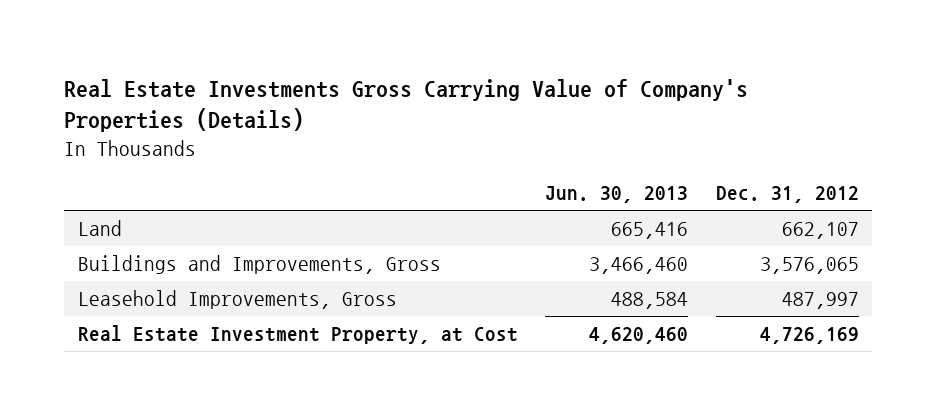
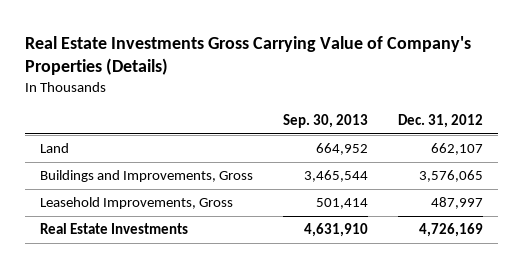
[545,185,689,203] Jun. 30, 2013 -> none
none -> [282,114,368,129] Sep. 30, 2013
[77,325,518,345] Real Estate Investment Property, at Cost -> [40,223,189,235] Real Estate Investments

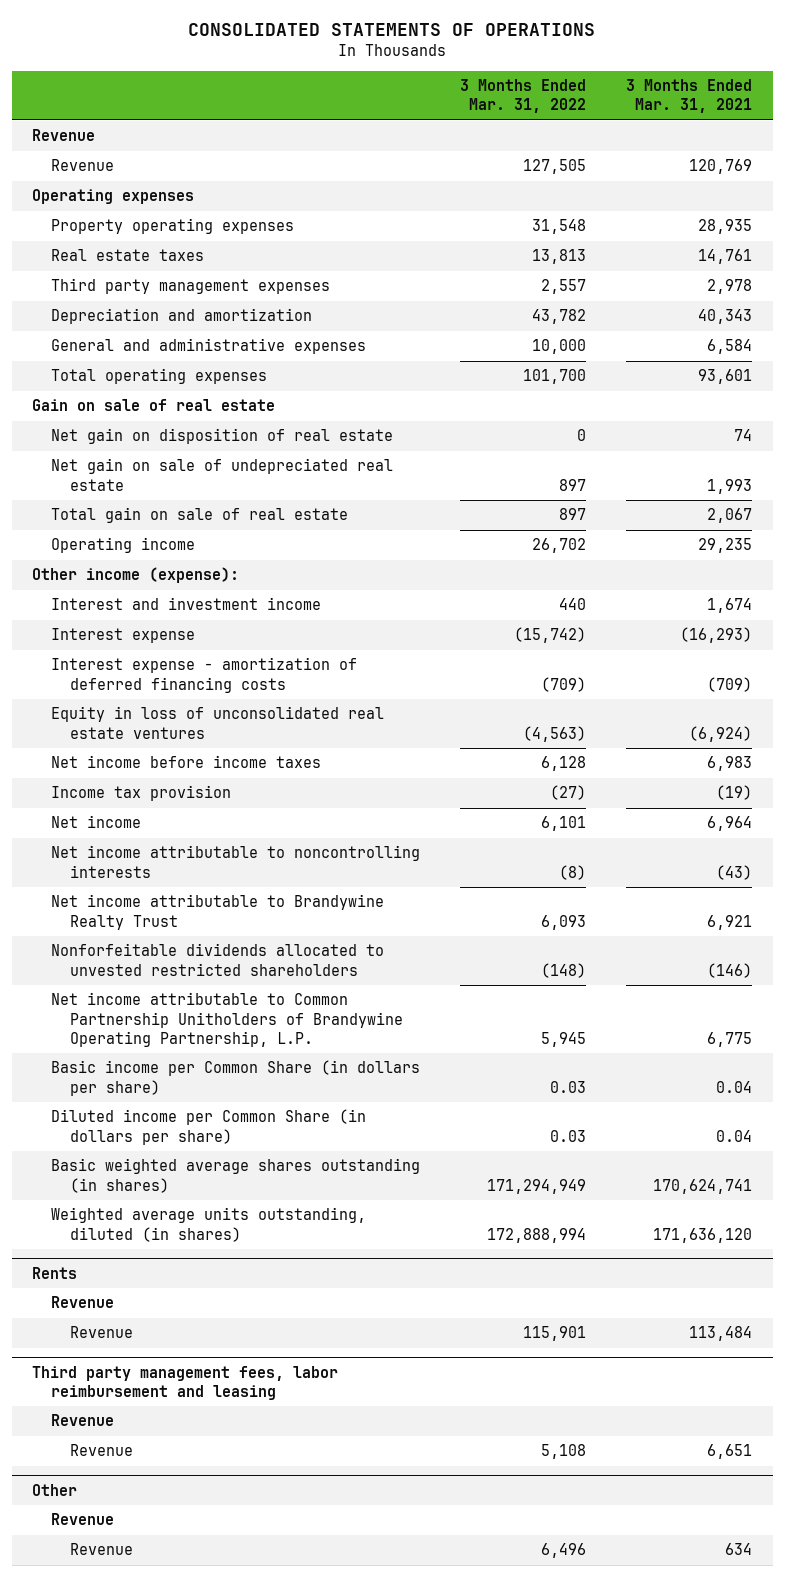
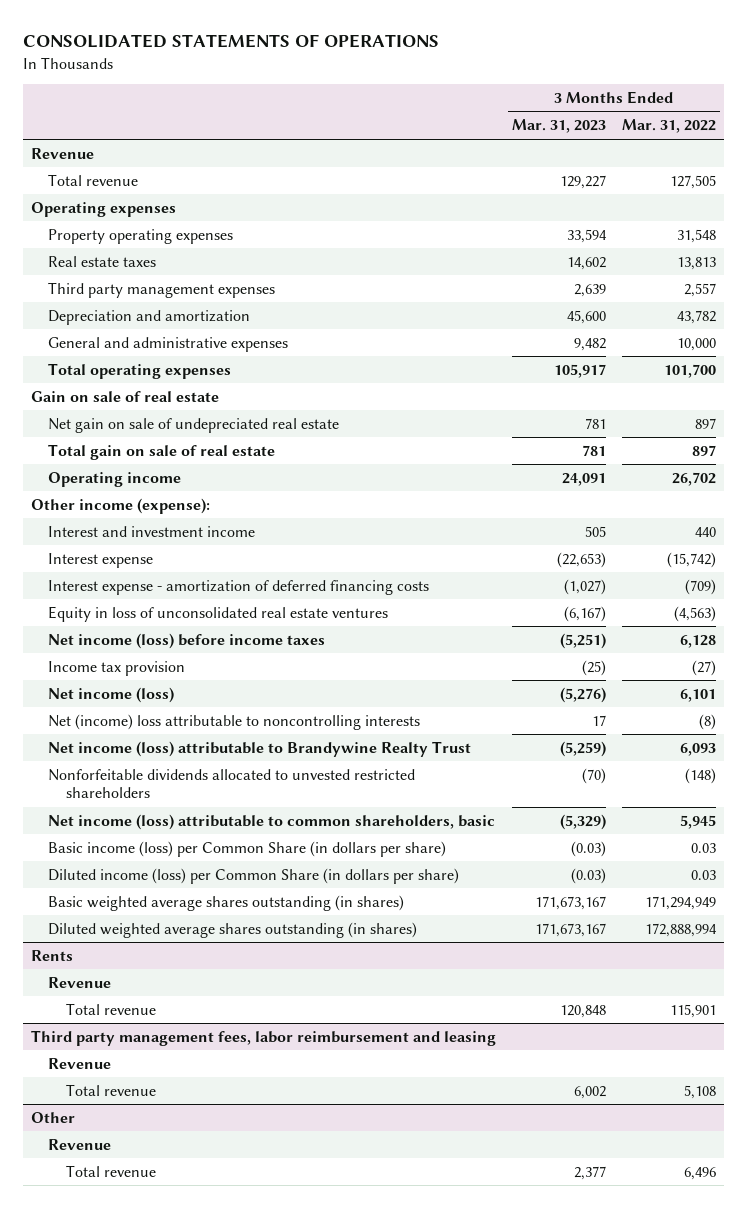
[626,79,753,114] 3 Months Ended Mar. 31, 2021 -> none
none -> [511,119,606,134] Mar. 31, 2023
[51,159,115,172] Revenue -> [48,173,139,186] Total revenue
[51,428,394,445] Net gain on disposition of real estate -> none
[51,755,322,769] Net income before income taxes -> [48,632,326,649] Net income (loss) before income taxes
[51,815,142,829] Net income -> [48,686,175,703] Net income (loss)
[51,845,421,878] Net income attributable to noncontrolling interests -> [48,713,421,730] Net (income) loss attributable to noncontrolling interests
[51,894,385,930] Net income attributable to Brandywine Realty Trust -> [48,740,472,757] Net income (loss) attributable to Brandywine Realty Trust
[51,992,403,1047] Net income attributable to Common Partnership Unitholders of Brandywine Operating Partnership, L.P. -> [48,813,496,830] Net income (loss) attributable to common shareholders, basic
[51,1060,421,1096] Basic income per Common Share (in dollars per share) -> [48,840,447,857] Basic income (loss) per Common Share (in dollars per share)
[51,1109,367,1145] Diluted income per Common Share (in dollars per share) -> [48,867,460,884] Diluted income (loss) per Common Share (in dollars per share)
[51,1207,367,1242] Weighted average units outstanding, diluted (in shares) -> [48,921,418,938] Diluted weighted average shares outstanding (in shares)
[69,1326,133,1339] Revenue -> [66,1002,157,1015] Total revenue
[69,1444,133,1457] Revenue -> [66,1083,157,1096] Total revenue
[69,1543,133,1556] Revenue -> [66,1164,157,1177] Total revenue

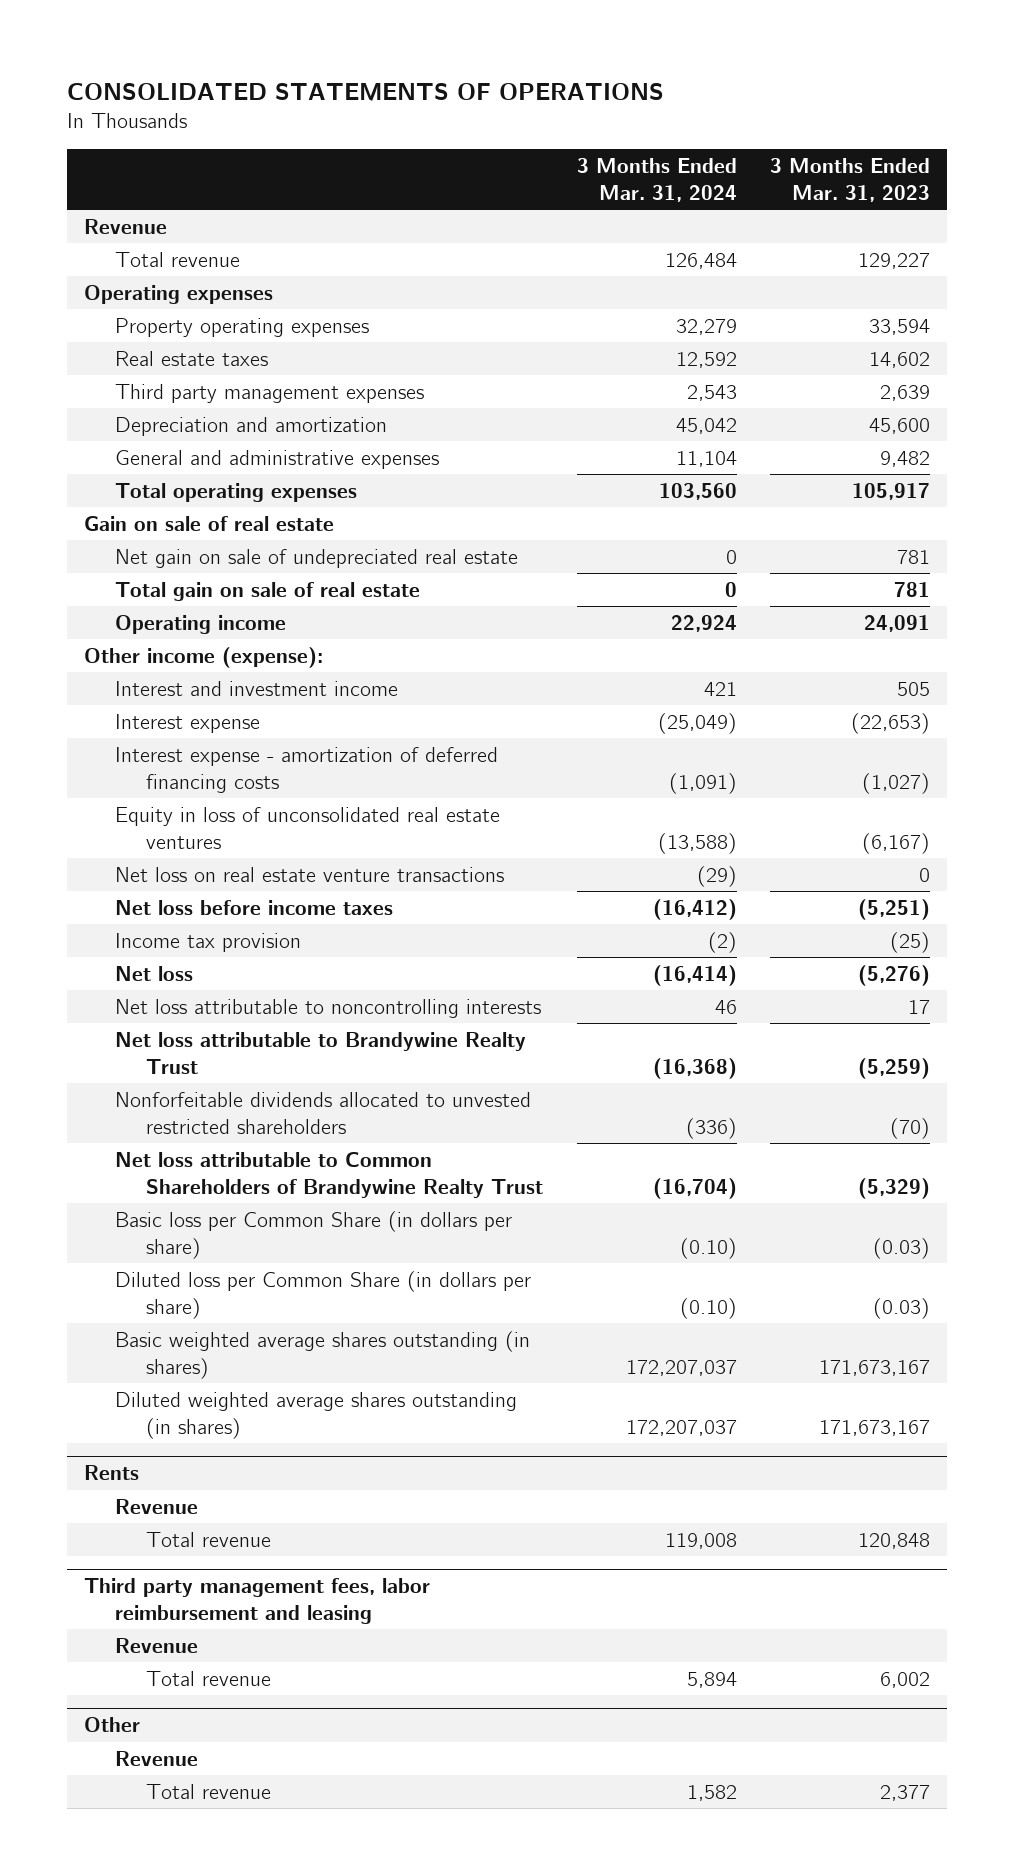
[621,119,716,134] Mar. 31, 2022 -> none
none -> [576,158,737,202] 3 Months Ended Mar. 31, 2024
none -> [115,866,505,882] Net loss on real estate venture transactions
[48,632,326,649] Net income (loss) before income taxes -> [115,899,394,915] Net loss before income taxes
[48,686,175,703] Net income (loss) -> [115,965,194,981] Net loss
[48,713,421,730] Net (income) loss attributable to noncontrolling interests -> [115,998,542,1018] Net loss attributable to noncontrolling interests
[48,740,472,757] Net income (loss) attributable to Brandywine Realty Trust -> [115,1031,527,1074] Net loss attributable to Brandywine Realty Trust
[48,813,496,830] Net income (loss) attributable to common shareholders, basic -> [115,1151,544,1198] Net loss attributable to Common Shareholders of Brandywine Realty Trust
[48,840,447,857] Basic income (loss) per Common Share (in dollars per share) -> [115,1210,513,1259] Basic loss per Common Share (in dollars per share)
[48,867,460,884] Diluted income (loss) per Common Share (in dollars per share) -> [115,1270,532,1319] Diluted loss per Common Share (in dollars per share)

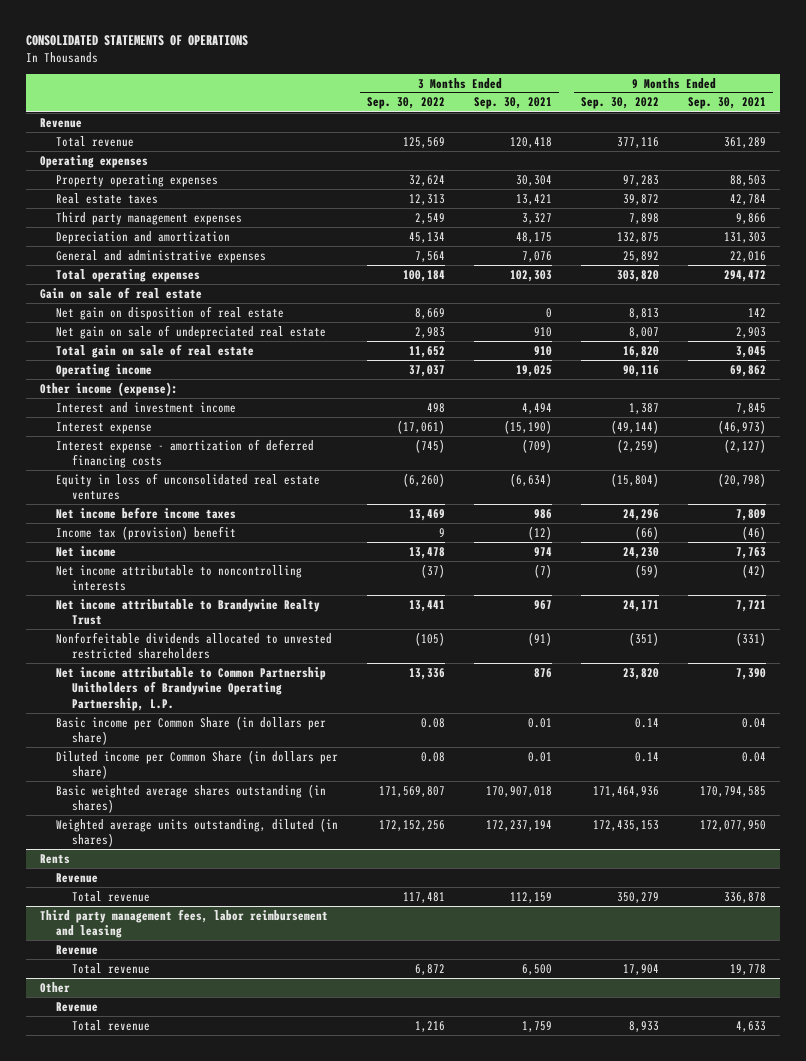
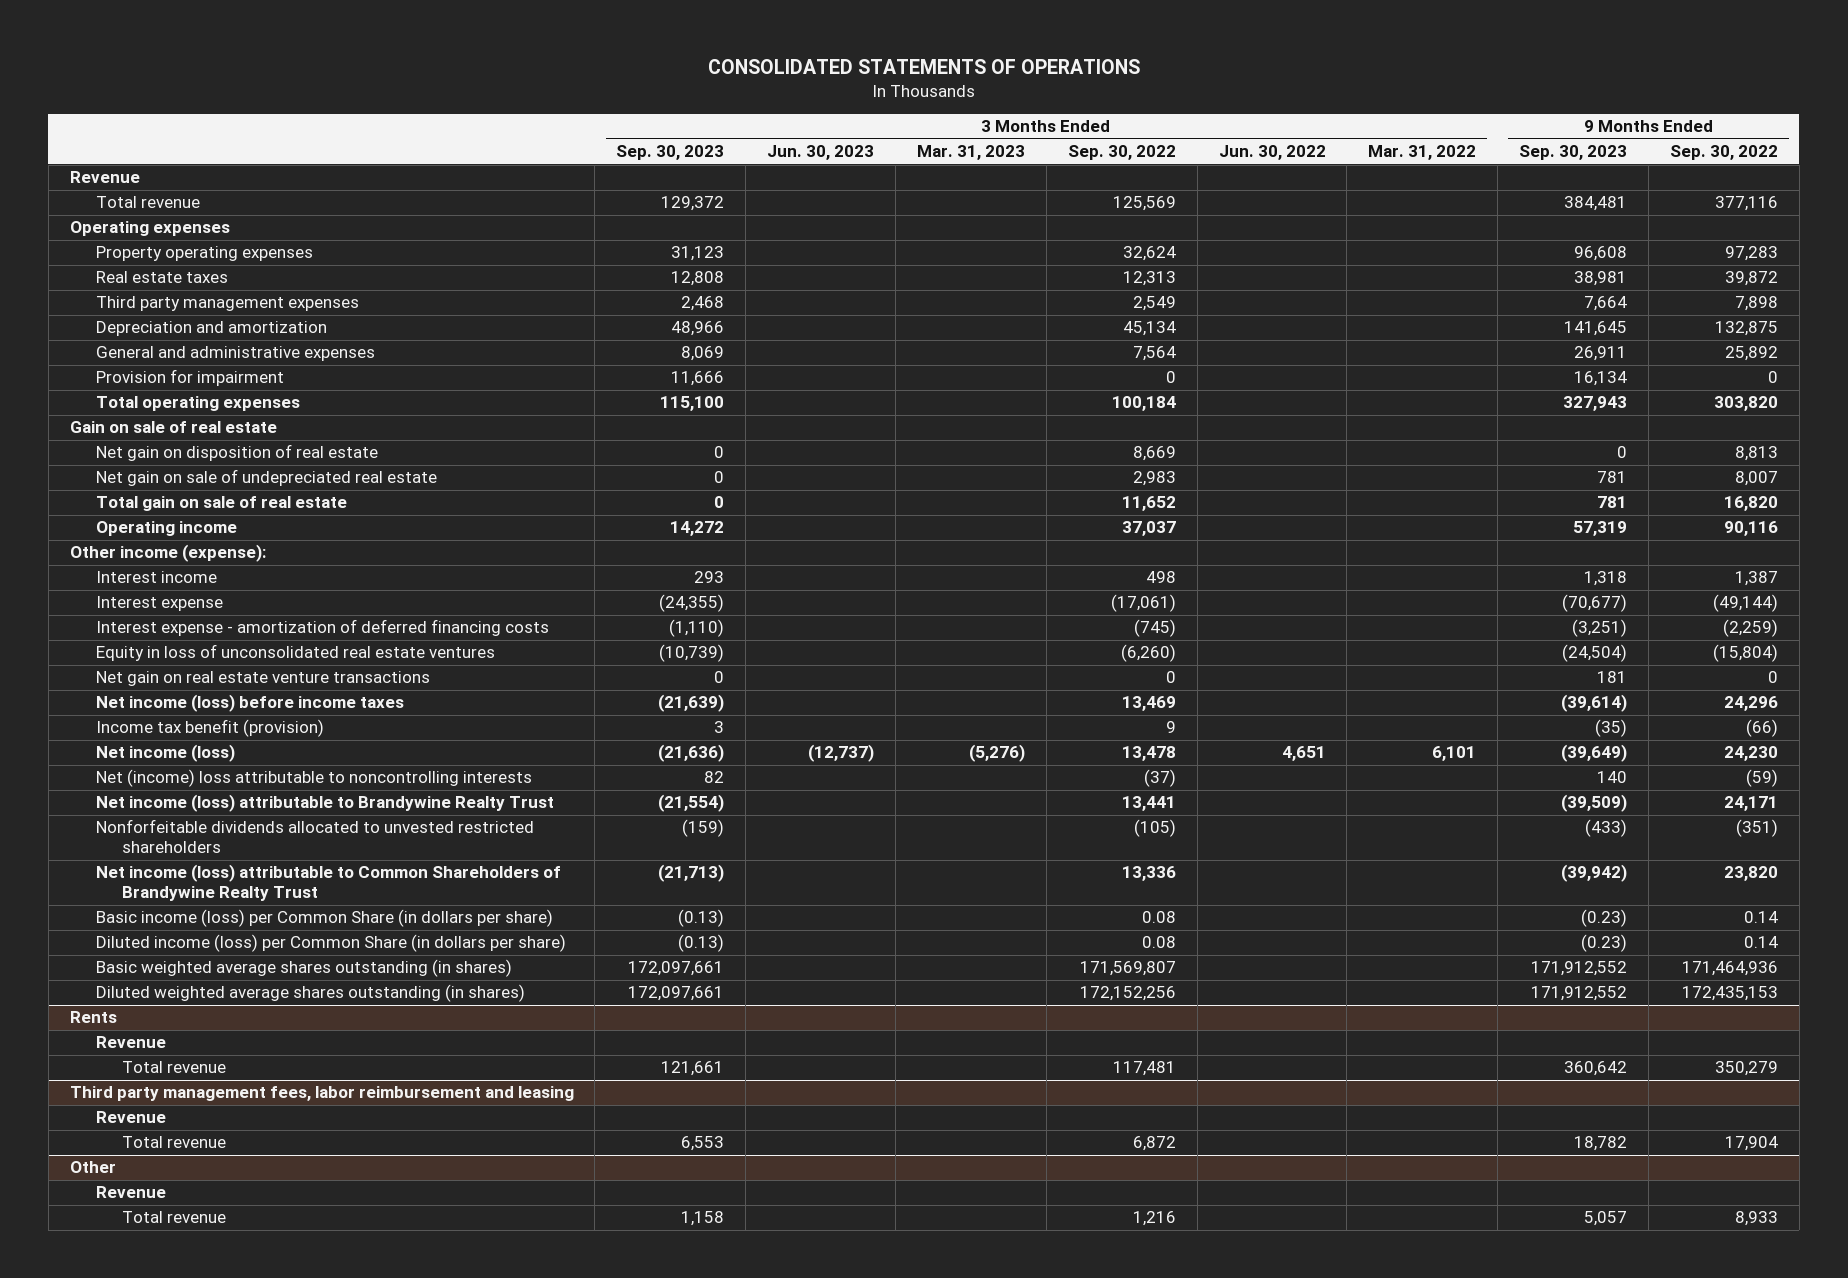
[474,97,553,110] Sep. 30, 2021 -> none
[687,97,766,110] Sep. 30, 2021 -> none
none -> [616,145,725,161] Sep. 30, 2023
none -> [767,145,875,161] Jun. 30, 2023
none -> [916,145,1025,161] Mar. 31, 2023
none -> [1218,145,1326,161] Jun. 30, 2022
none -> [1368,145,1477,161] Mar. 31, 2022
none -> [1519,145,1628,161] Sep. 30, 2023
none -> [95,369,284,387] Provision for impairment
[56,401,237,413] Interest and investment income -> [95,571,217,584] Interest income
none -> [95,671,430,687] Net gain on real estate venture transactions
[56,506,237,519] Net income before income taxes -> [95,694,404,713] Net income (loss) before income taxes
[56,525,237,540] Income tax (provision) benefit -> [95,719,324,738] Income tax benefit (provision)
[56,545,117,557] Net income -> [95,744,235,763] Net income (loss)
[56,564,303,592] Net income attributable to noncontrolling interests -> [95,769,532,788] Net (income) loss attributable to noncontrolling interests
[56,598,321,626] Net income attributable to Brandywine Realty Trust -> [95,794,554,813] Net income (loss) attributable to Brandywine Realty Trust
[56,666,327,711] Net income attributable to Common Partnership Unitholders of Brandywine Operating Partnership, L.P. -> [95,864,561,902] Net income (loss) attributable to Common Shareholders of Brandywine Realty Trust
[56,715,327,746] Basic income per Common Share (in dollars per share) -> [95,909,553,928] Basic income (loss) per Common Share (in dollars per share)
[56,749,339,780] Diluted income per Common Share (in dollars per share) -> [95,934,566,953] Diluted income (loss) per Common Share (in dollars per share)
[56,817,339,848] Weighted average units outstanding, diluted (in shares) -> [95,984,525,1003] Diluted weighted average shares outstanding (in shares)

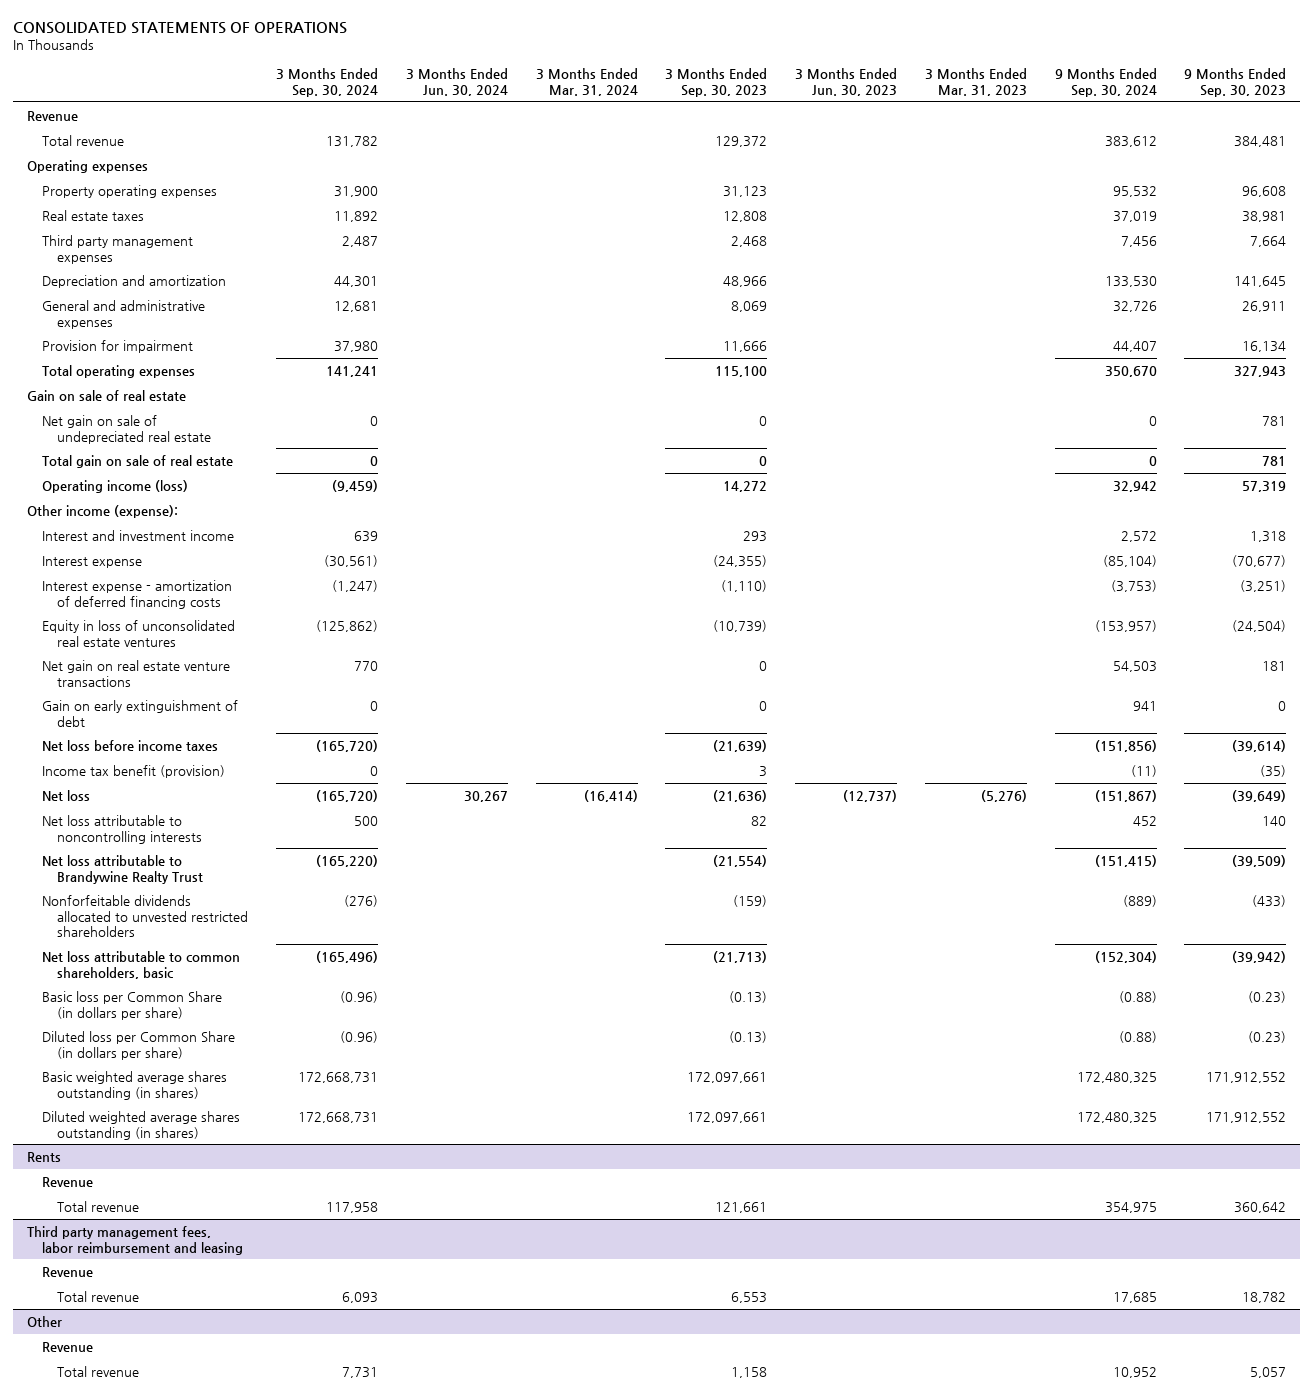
[1067,145,1176,161] Sep. 30, 2022 -> none
[1218,145,1326,161] Jun. 30, 2022 -> none
[1368,145,1477,161] Mar. 31, 2022 -> none
[1669,145,1778,161] Sep. 30, 2022 -> none
none -> [276,68,379,97] 3 Months Ended Sep. 30, 2024
none -> [405,68,508,96] 3 Months Ended Jun. 30, 2024
none -> [535,68,638,96] 3 Months Ended Mar. 31, 2024
none -> [1054,68,1157,97] 9 Months Ended Sep. 30, 2024
[95,444,378,462] Net gain on disposition of real estate -> none
[95,521,237,537] Operating income -> [41,479,188,493] Operating income (loss)
[95,571,217,584] Interest income -> [41,529,234,541] Interest and investment income
none -> [41,699,238,727] Gain on early extinguishment of debt
[95,694,404,713] Net income (loss) before income taxes -> [41,739,218,751] Net loss before income taxes
[95,744,235,763] Net income (loss) -> [41,789,90,801] Net loss
[95,769,532,788] Net (income) loss attributable to noncontrolling interests -> [41,814,203,844] Net loss attributable to noncontrolling interests
[95,794,554,813] Net income (loss) attributable to Brandywine Realty Trust -> [41,854,204,884] Net loss attributable to Brandywine Realty Trust
[95,864,561,902] Net income (loss) attributable to Common Shareholders of Brandywine Realty Trust -> [41,950,240,979] Net loss attributable to common shareholders, basic
[95,909,553,928] Basic income (loss) per Common Share (in dollars per share) -> [41,990,222,1020] Basic loss per Common Share (in dollars per share)
[95,934,566,953] Diluted income (loss) per Common Share (in dollars per share) -> [41,1030,235,1060] Diluted loss per Common Share (in dollars per share)

